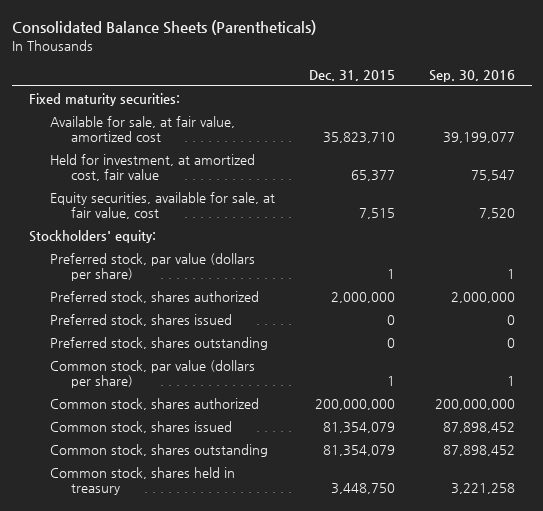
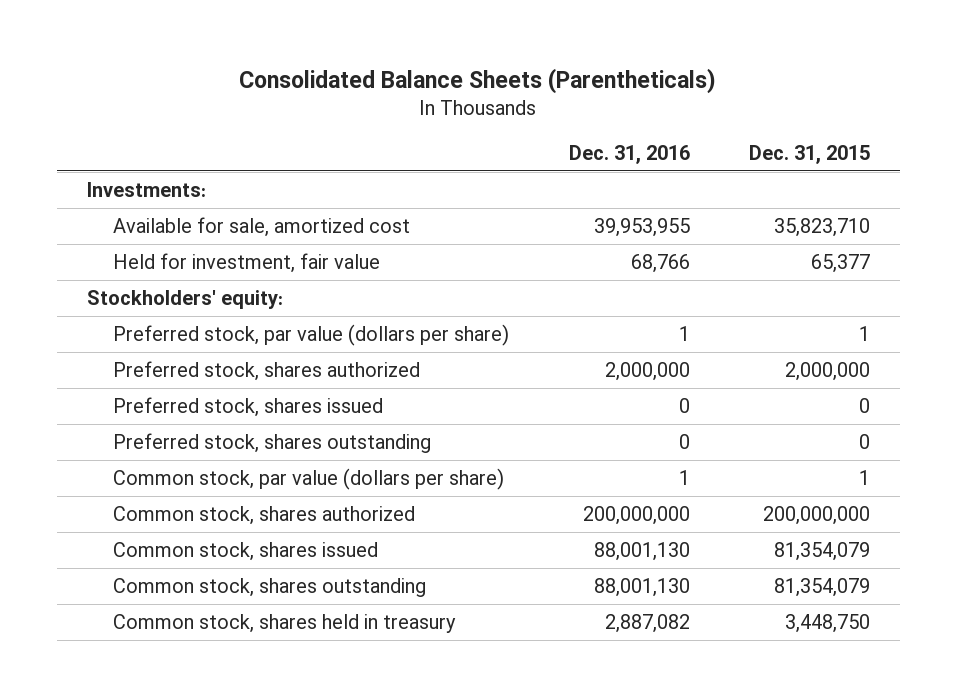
[428,70,515,83] Sep. 30, 2016 -> none
none -> [568,145,690,165] Dec. 31, 2016
[28,92,180,106] Fixed maturity securities: -> none
[49,191,275,220] Equity securities, available for sale, at fair value, cost -> none
none -> [86,181,206,197] Investments:
[49,115,235,143] Available for sale, at fair value, amortized cost -> [113,216,411,237] Available for sale, amortized cost
[49,153,255,182] Held for investment, at amortized cost, fair value -> [113,252,381,273] Held for investment, fair value

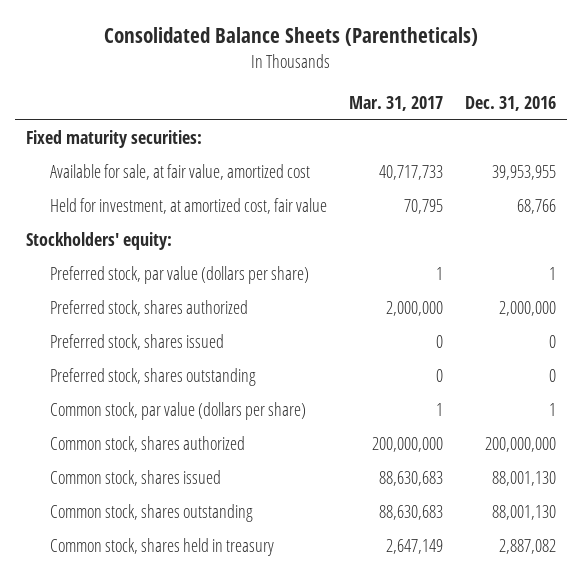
[749,145,871,165] Dec. 31, 2015 -> none
none -> [349,96,444,112] Mar. 31, 2017
[86,181,206,197] Investments: -> none
none -> [26,130,203,149] Fixed maturity securities:
[113,216,411,237] Available for sale, amortized cost -> [50,164,311,181] Available for sale, at fair value, amortized cost
[113,252,381,273] Held for investment, fair value -> [50,198,328,215] Held for investment, at amortized cost, fair value

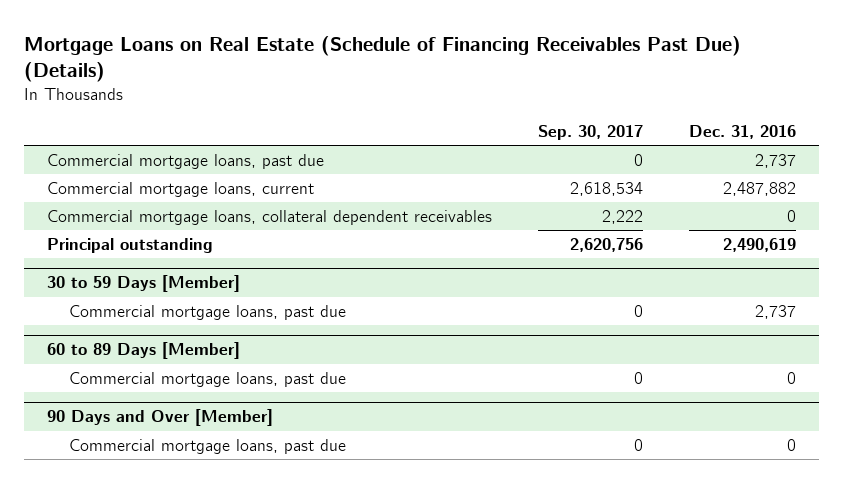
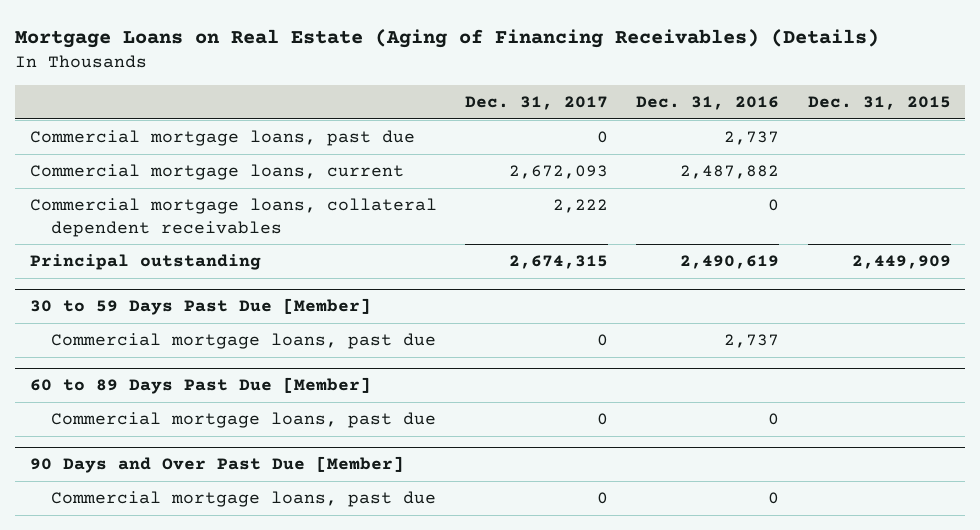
[24,35,742,83] Mortgage Loans on Real Estate (Schedule of Financing Receivables Past Due) (Details) -> [15,29,880,49] Mortgage Loans on Real Estate (Aging of Financing Receivables) (Details)
[538,125,644,141] Sep. 30, 2017 -> none
none -> [465,95,609,110] Dec. 31, 2017
none -> [807,95,951,110] Dec. 31, 2015
[47,275,241,293] 30 to 59 Days [Member] -> [29,298,371,316] 30 to 59 Days Past Due [Member]
[47,342,241,360] 60 to 89 Days [Member] -> [29,377,371,395] 60 to 89 Days Past Due [Member]
[47,409,274,427] 90 Days and Over [Member] -> [29,456,404,474] 90 Days and Over Past Due [Member]

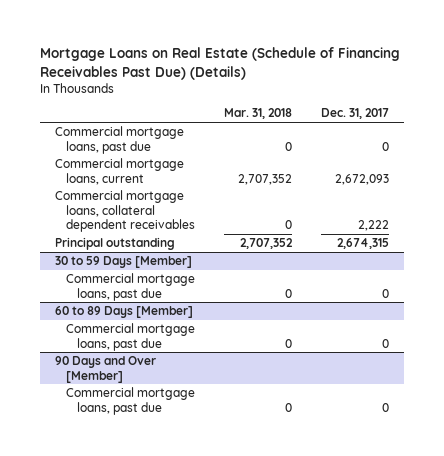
[15,29,880,49] Mortgage Loans on Real Estate (Aging of Financing Receivables) (Details) -> [40,47,401,80] Mortgage Loans on Real Estate (Schedule of Financing Receivables Past Due) (Details)
[636,95,780,110] Dec. 31, 2016 -> none
[807,95,951,110] Dec. 31, 2015 -> none
none -> [223,108,292,120] Mar. 31, 2018
[29,298,371,316] 30 to 59 Days Past Due [Member] -> [54,256,192,269] 30 to 59 Days [Member]
[29,377,371,395] 60 to 89 Days Past Due [Member] -> [54,306,193,319] 60 to 89 Days [Member]
[29,456,404,474] 90 Days and Over Past Due [Member] -> [54,356,156,383] 90 Days and Over [Member]

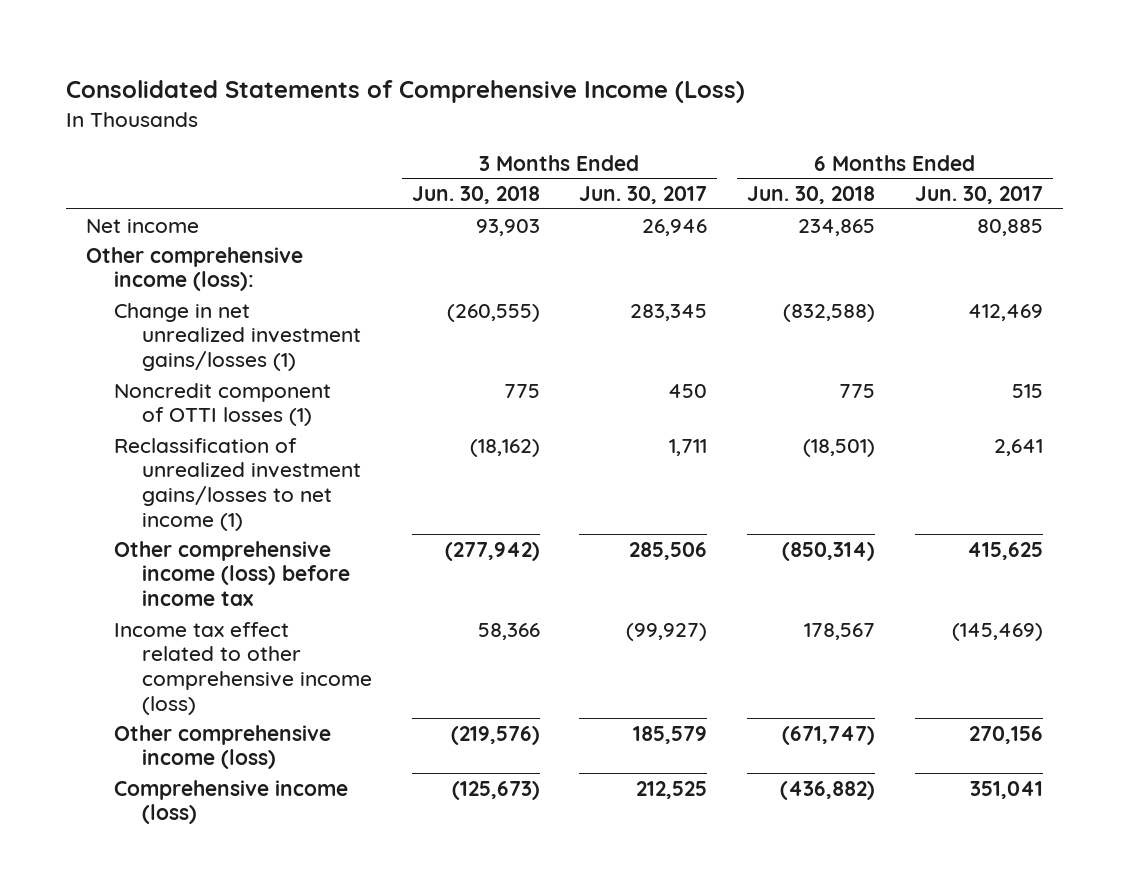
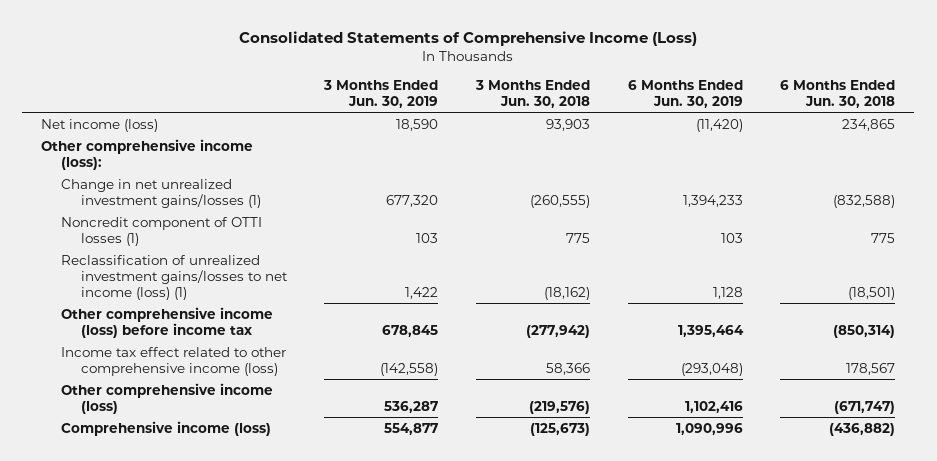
[579,185,708,204] Jun. 30, 2017 -> none
[915,185,1044,204] Jun. 30, 2017 -> none
none -> [323,79,439,108] 3 Months Ended Jun. 30, 2019
none -> [627,79,743,108] 6 Months Ended Jun. 30, 2019
[85,218,199,233] Net income -> [41,118,159,132] Net income (loss)
[113,437,361,531] Reclassification of unrealized investment gains/losses to net income (1) -> [60,254,288,300] Reclassification of unrealized investment gains/losses to net income (loss) (1)

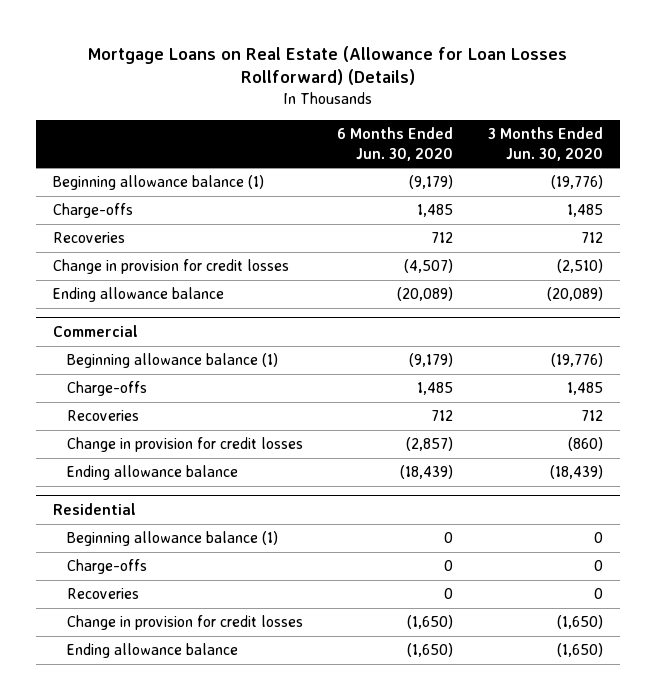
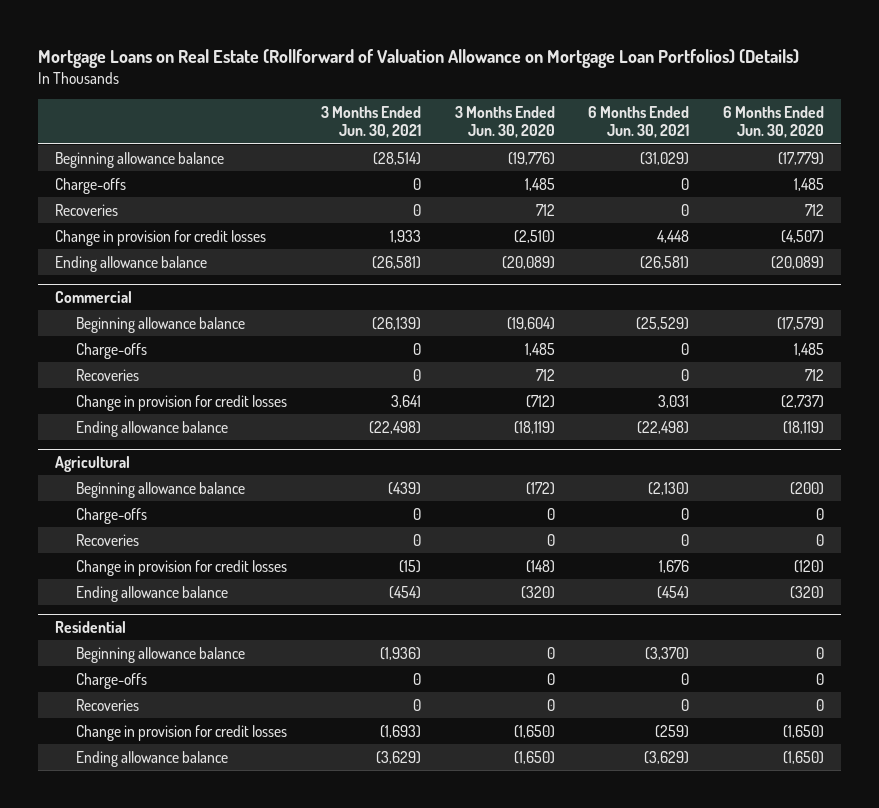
[87,45,567,86] Mortgage Loans on Real Estate (Allowance for Loan Losses Rollforward) (Details) -> [38,48,800,68] Mortgage Loans on Real Estate (Rollforward of Valuation Allowance on Mortgage Loan Portfolios) (Details)
none -> [321,105,422,139] 3 Months Ended Jun. 30, 2021
none -> [588,105,690,139] 6 Months Ended Jun. 30, 2021
[52,175,264,191] Beginning allowance balance (1) -> [55,151,225,168] Beginning allowance balance
[409,175,454,190] (9,179) -> [777,151,824,165] (17,779)
[66,353,278,369] Beginning allowance balance (1) -> [76,316,246,333] Beginning allowance balance
[409,353,454,368] (9,179) -> [776,316,824,330] (17,579)
[551,353,604,368] (19,776) -> [506,316,555,330] (19,604)
[406,437,454,452] (2,857) -> [780,394,824,408] (2,737)
[568,437,604,452] (860) -> [525,394,555,408] (712)
[400,465,454,480] (18,439) -> [782,420,824,434] (18,119)
[550,465,604,480] (18,439) -> [513,420,555,434] (18,119)
none -> [55,455,131,472] Agricultural
none -> [76,481,246,498] Beginning allowance balance
none -> [76,507,148,524] Charge-offs
none -> [76,533,140,546] Recoveries
none -> [76,559,288,576] Change in provision for credit losses
none -> [76,585,229,602] Ending allowance balance
[66,531,278,547] Beginning allowance balance (1) -> [76,646,246,663] Beginning allowance balance

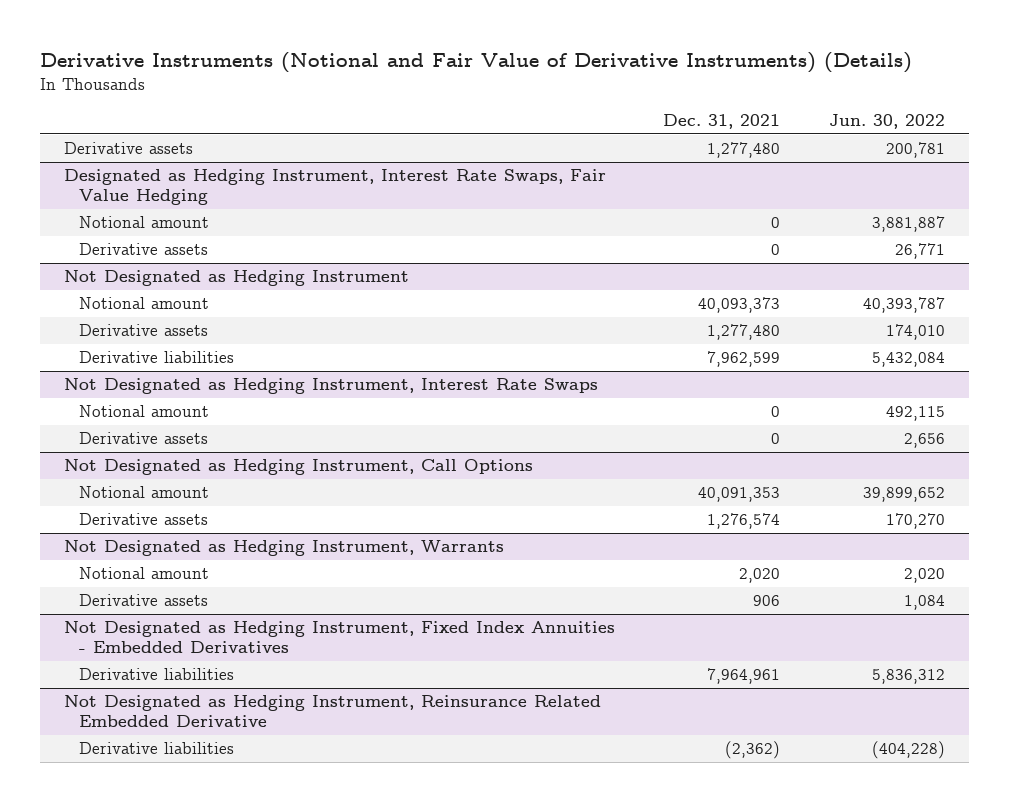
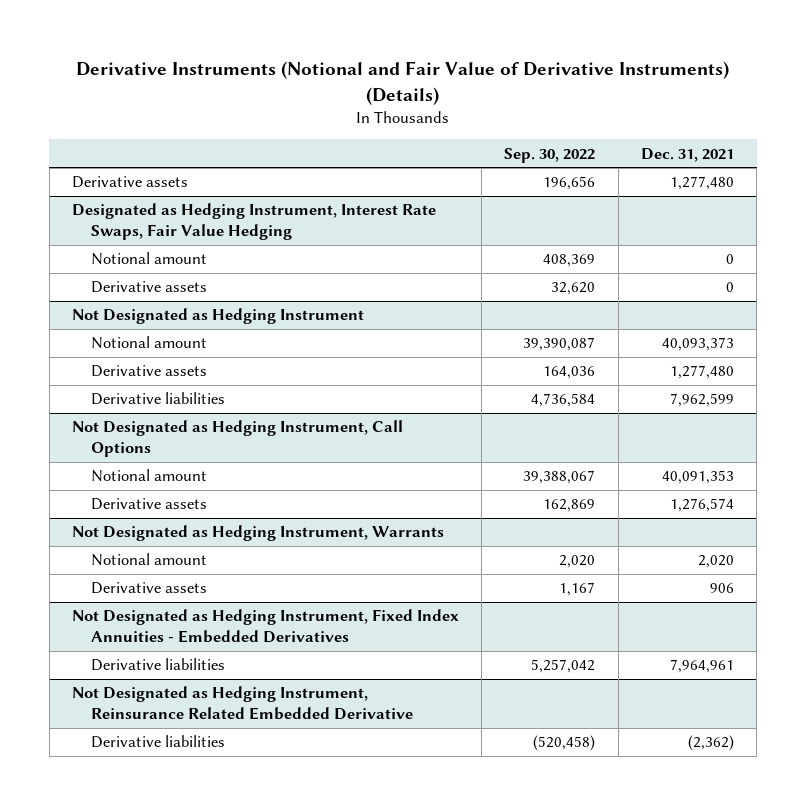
[828,114,945,130] Jun. 30, 2022 -> none
none -> [504,147,596,163] Sep. 30, 2022
[63,378,598,395] Not Designated as Hedging Instrument, Interest Rate Swaps -> none
[78,405,209,418] Notional amount -> none
[78,432,208,445] Derivative assets -> none

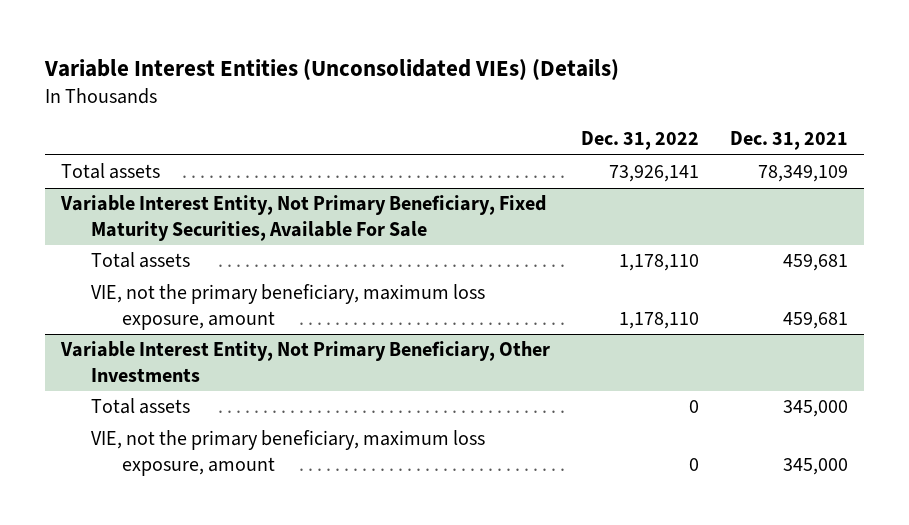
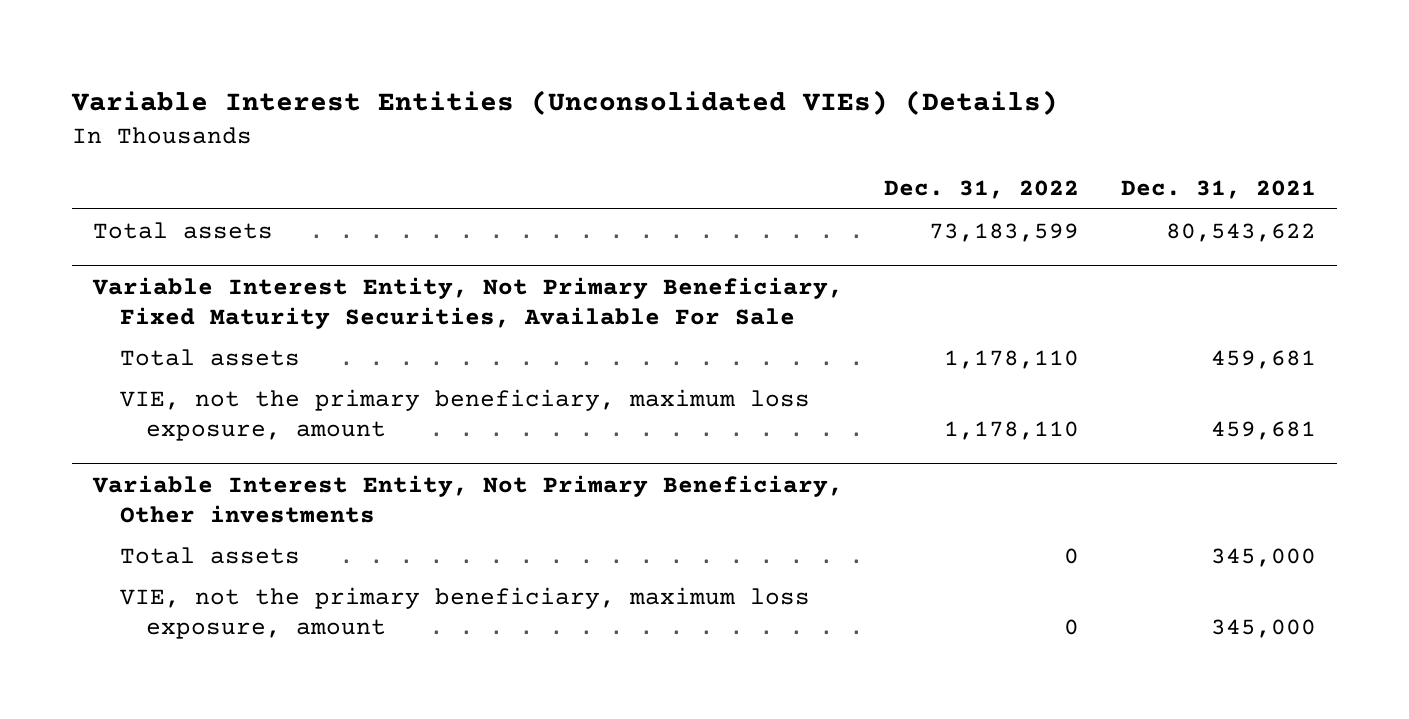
[608,165,699,183] 73,926,141 -> [929,222,1080,242] 73,183,599
[758,165,849,183] 78,349,109 -> [1166,222,1317,242] 80,543,622
[59,341,550,382] Variable Interest Entity, Not Primary Beneficiary, Other Investments -> [91,474,843,523] Variable Interest Entity, Not Primary Beneficiary, Other investments

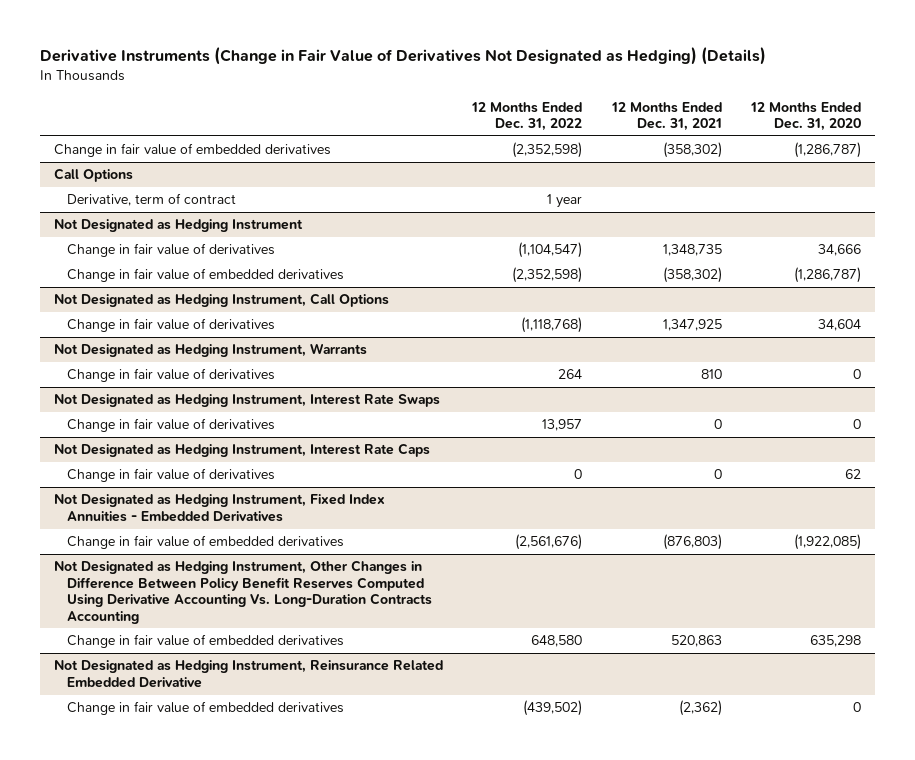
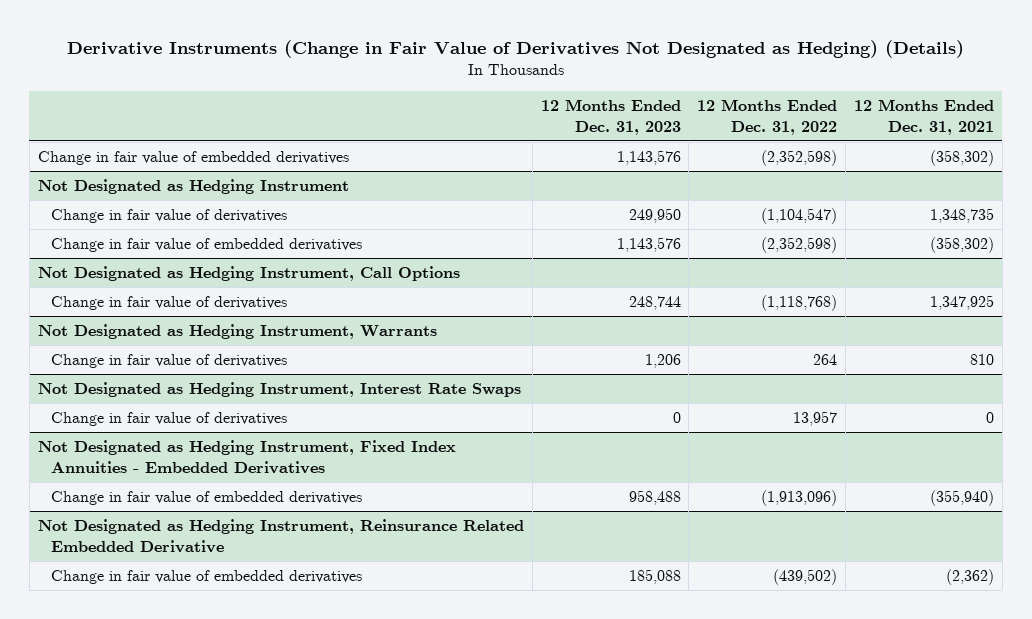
[749,101,861,132] 12 Months Ended Dec. 31, 2020 -> none
none -> [540,99,681,135] 12 Months Ended Dec. 31, 2023
[54,168,134,183] Call Options -> none
[67,193,237,207] Derivative, term of contract -> none
[54,443,431,458] Not Designated as Hedging Instrument, Interest Rate Caps -> none
[67,468,276,483] Change in fair value of derivatives -> none
[54,560,433,624] Not Designated as Hedging Instrument, Other Changes in Difference Between Policy Benefit Reserves Computed Using Derivative Accounting Vs. Long-Duration Contracts Accounting -> none
[67,634,345,649] Change in fair value of embedded derivatives -> none
[515,534,583,551] (2,561,676) -> [761,490,838,507] (1,913,096)
[662,534,722,551] (876,803) -> [929,490,994,507] (355,940)

